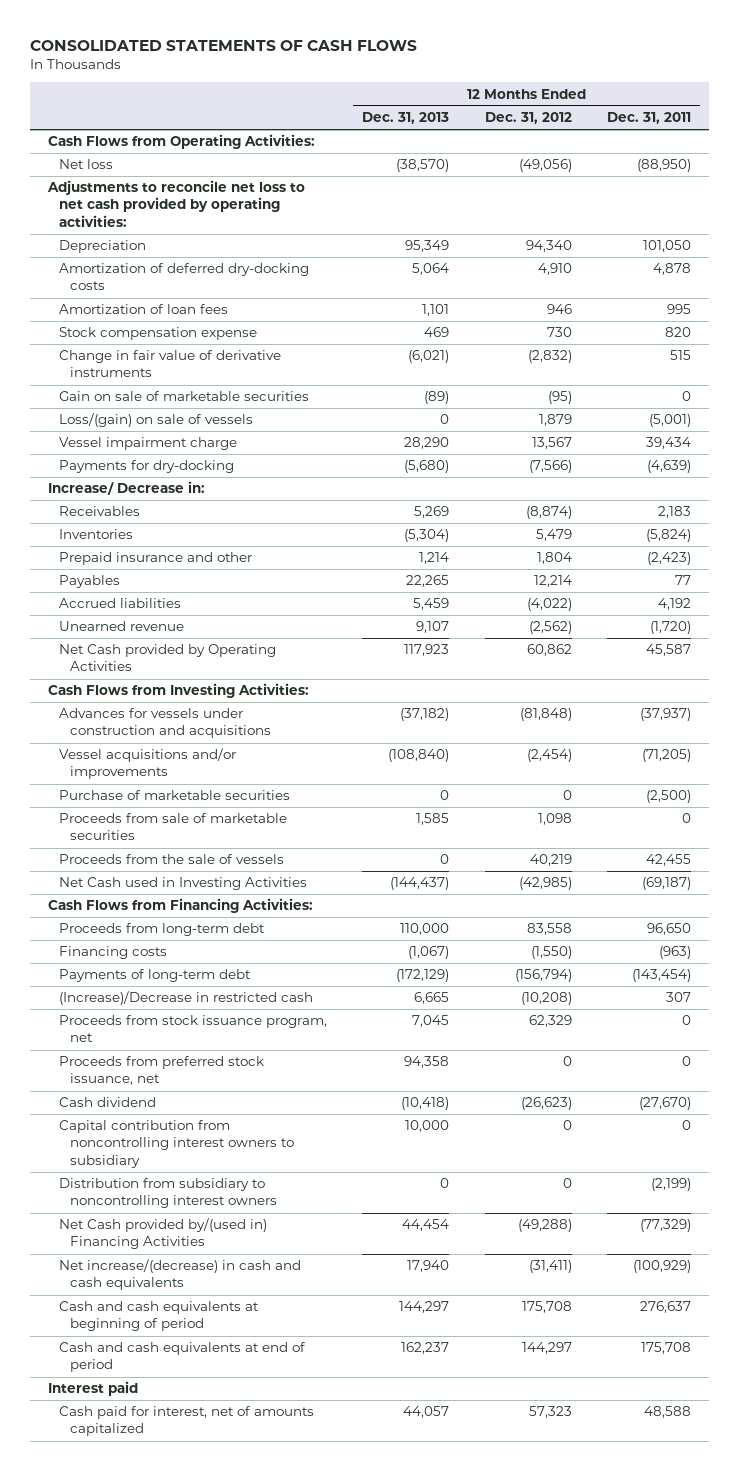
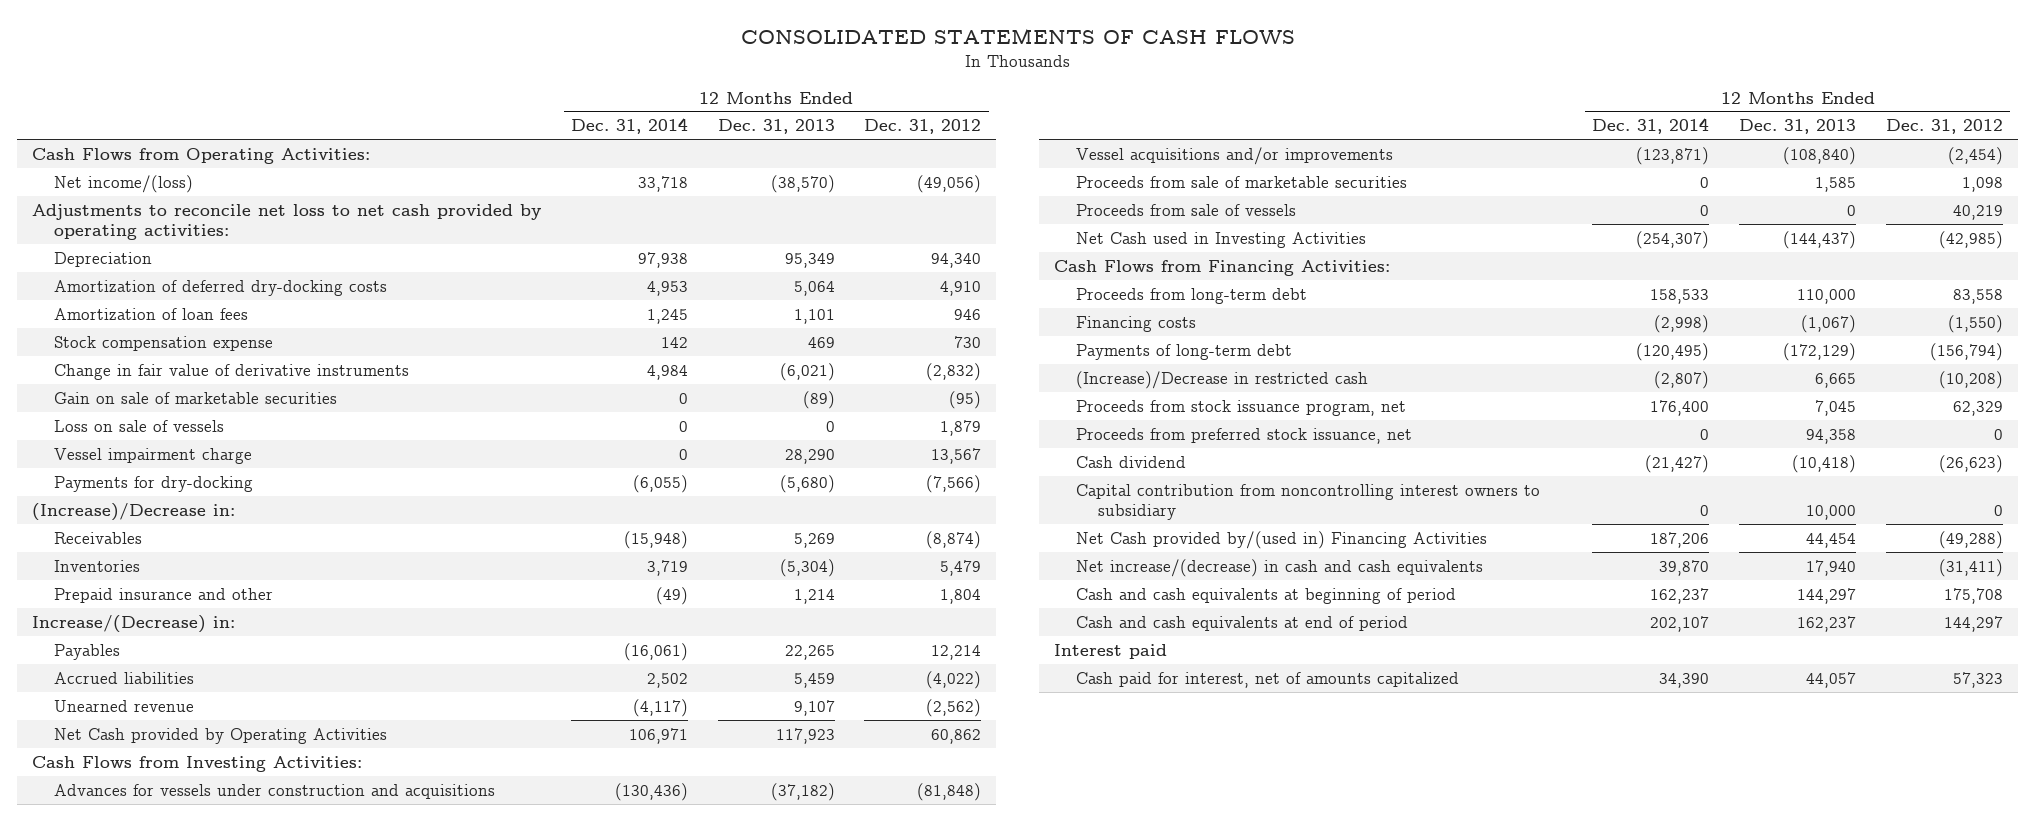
[606,111,691,124] Dec. 31, 2011 -> none
none -> [571,118,689,135] Dec. 31, 2014
[58,159,113,170] Net loss -> [54,174,194,193] Net income/(loss)
[58,413,253,428] Loss/(gain) on sale of vessels -> [54,419,225,432] Loss on sale of vessels
[47,481,205,496] Increase/ Decrease in: -> [32,502,236,521] (Increase)/Decrease in:
none -> [32,614,236,633] Increase/(Decrease) in:
[58,790,290,801] Purchase of marketable securities -> none
[58,854,284,865] Proceeds from the sale of vessels -> [1075,203,1296,216] Proceeds from sale of vessels
[58,1178,277,1209] Distribution from subsidiary to noncontrolling interest owners -> none

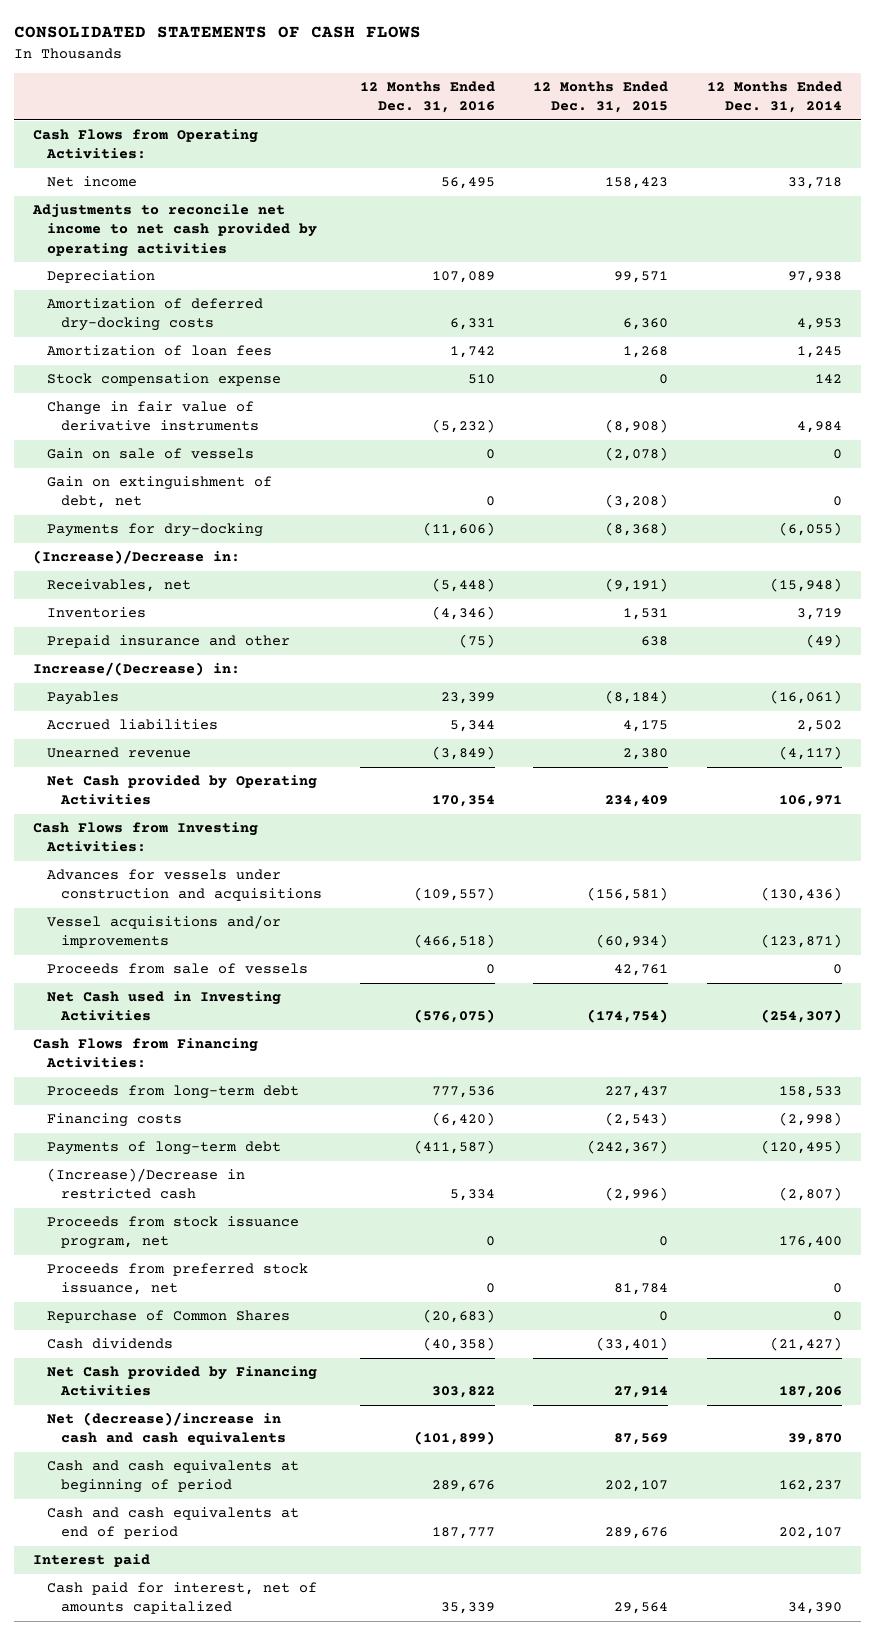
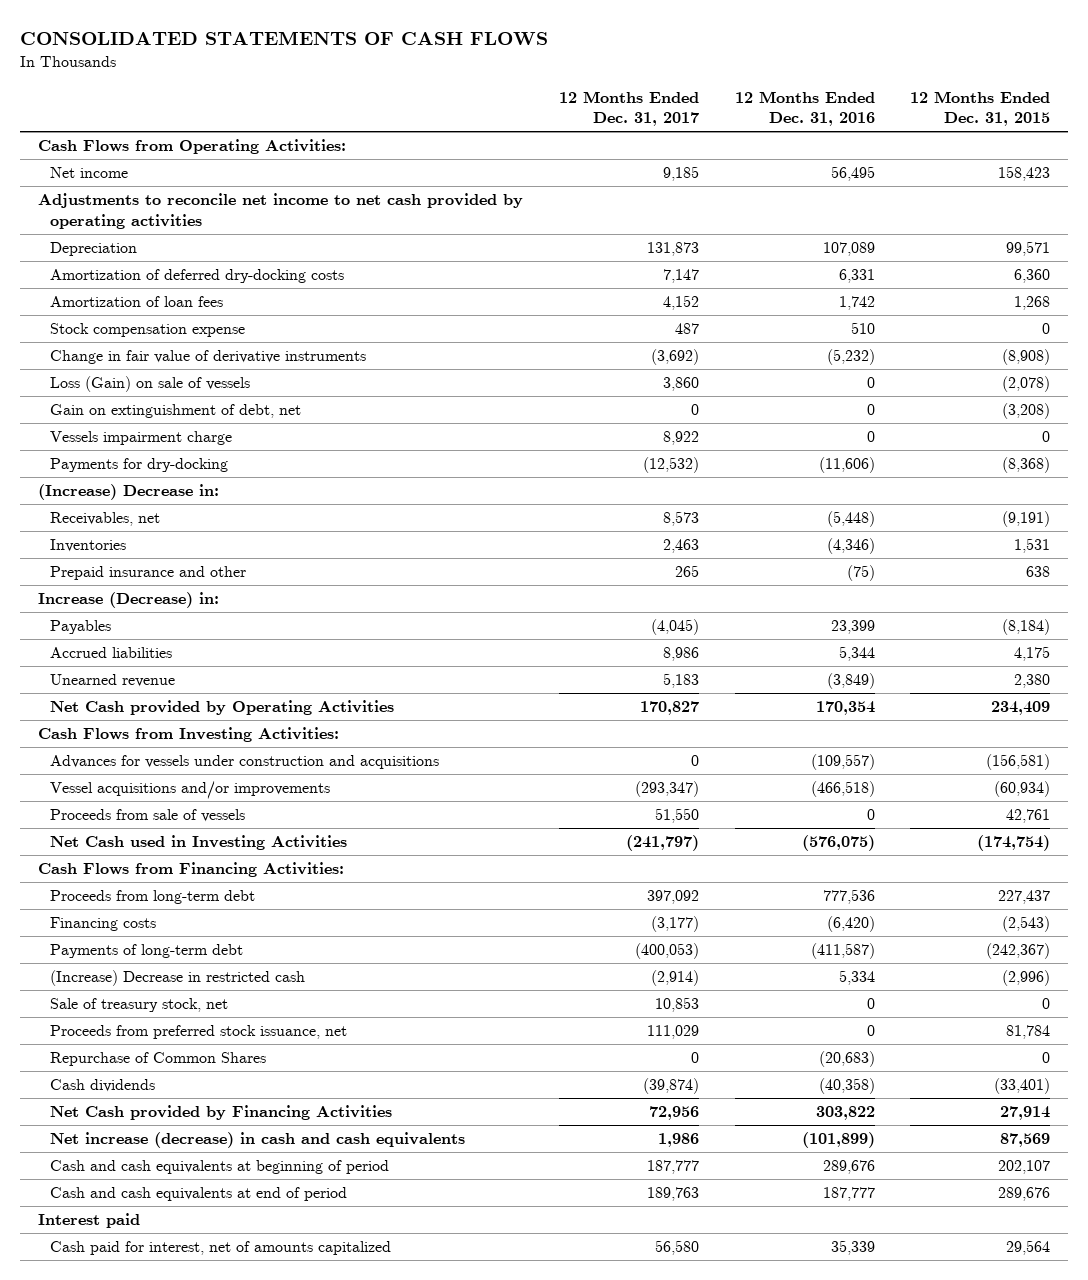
[706,81,842,114] 12 Months Ended Dec. 31, 2014 -> none
none -> [558,90,699,127] 12 Months Ended Dec. 31, 2017
[46,448,254,460] Gain on sale of vessels -> [49,376,250,393] Loss (Gain) on sale of vessels
none -> [49,431,232,446] Vessels impairment charge
[32,550,240,565] (Increase)/Decrease in: -> [38,484,220,501] (Increase) Decrease in:
[32,662,240,677] Increase/(Decrease) in: -> [38,592,220,609] Increase (Decrease) in:
[46,1216,299,1250] Proceeds from stock issuance program, net -> none
[46,1168,245,1200] (Increase)/Decrease in restricted cash -> [49,970,305,987] (Increase) Decrease in restricted cash
none -> [49,998,228,1013] Sale of treasury stock, net
[46,1412,287,1446] Net (decrease)/increase in cash and cash equivalents -> [49,1132,465,1149] Net increase (decrease) in cash and cash equivalents

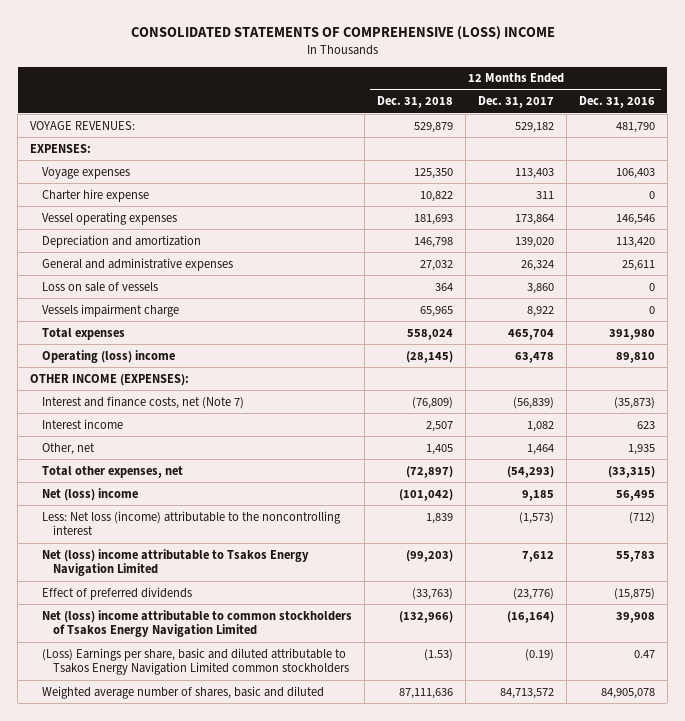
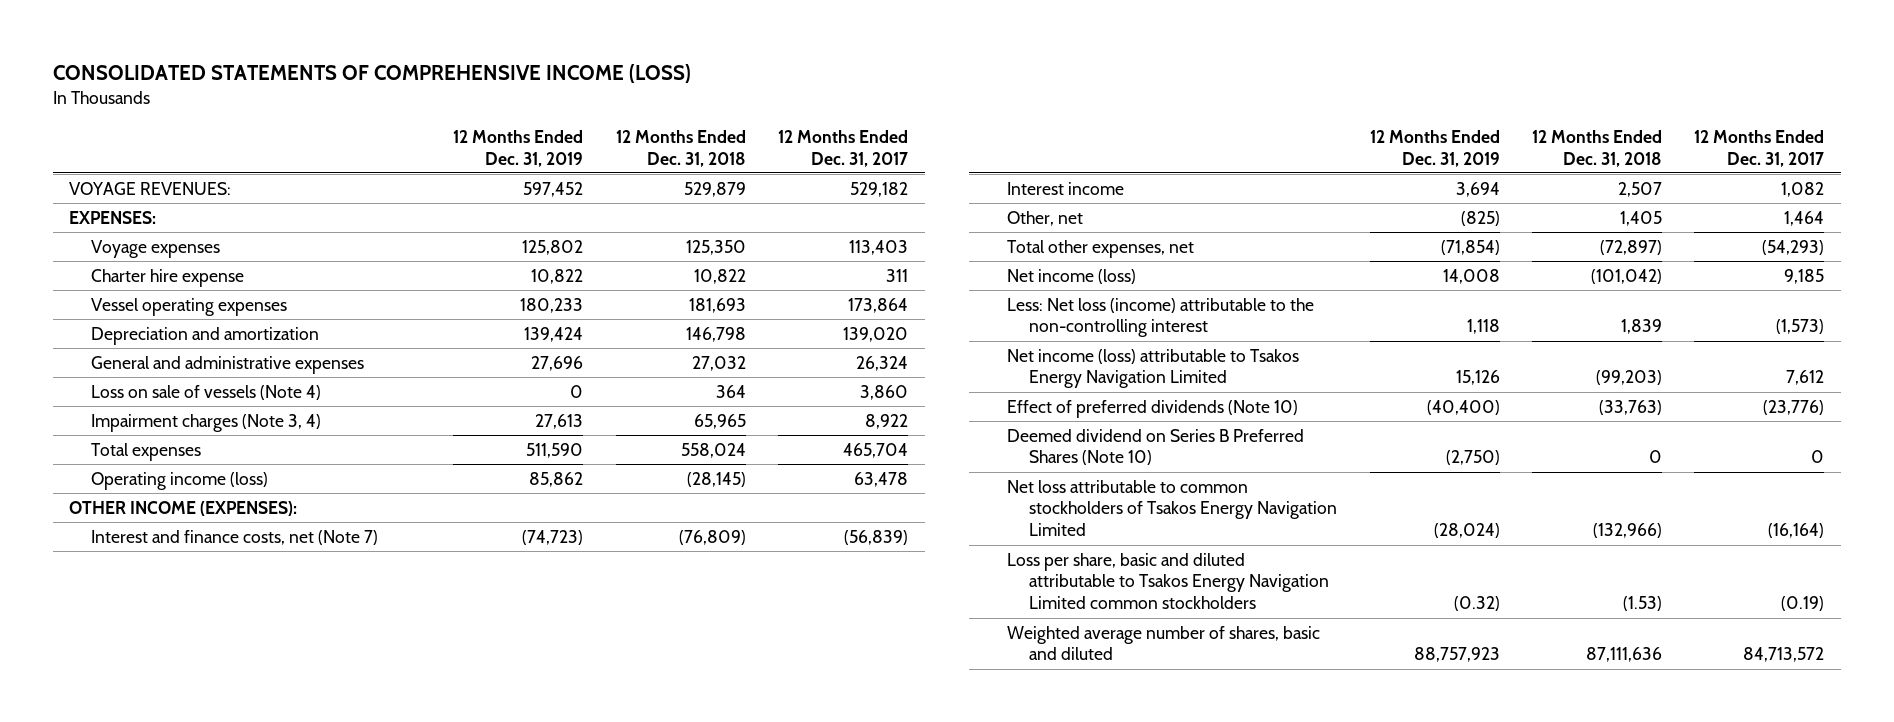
[130,26,555,41] CONSOLIDATED STATEMENTS OF COMPREHENSIVE (LOSS) INCOME -> [52,64,691,84] CONSOLIDATED STATEMENTS OF COMPREHENSIVE INCOME (LOSS)
[578,96,655,109] Dec. 31, 2016 -> none
none -> [453,129,584,167] 12 Months Ended Dec. 31, 2019
[41,281,158,292] Loss on sale of vessels -> [91,384,322,400] Loss on sale of vessels (Note 4)
[41,303,179,317] Vessels impairment charge -> [91,413,322,432] Impairment charges (Note 3, 4)
[41,349,175,363] Operating (loss) income -> [91,471,269,490] Operating income (loss)
[41,487,138,501] Net (loss) income -> [1007,268,1137,284] Net income (loss)
[41,510,341,536] Less: Net loss (income) attributable to the noncontrolling interest -> [1007,297,1315,338] Less: Net loss (income) attributable to the non-controlling interest
[41,548,309,577] Net (loss) income attributable to Tsakos Energy Navigation Limited -> [1007,348,1300,389] Net income (loss) attributable to Tsakos Energy Navigation Limited
[41,586,192,600] Effect of preferred dividends -> [1007,399,1299,418] Effect of preferred dividends (Note 10)
none -> [1007,428,1305,466] Deemed dividend on Series B Preferred Shares (Note 10)
[41,609,352,638] Net (loss) income attributable to common stockholders of Tsakos Energy Navigation Limited -> [1007,479,1338,537] Net loss attributable to common stockholders of Tsakos Energy Navigation Limited
[41,647,349,676] (Loss) Earnings per share, basic and diluted attributable to Tsakos Energy Navigation Limited common stockholders -> [1007,552,1330,610] Loss per share, basic and diluted attributable to Tsakos Energy Navigation Limited common stockholders

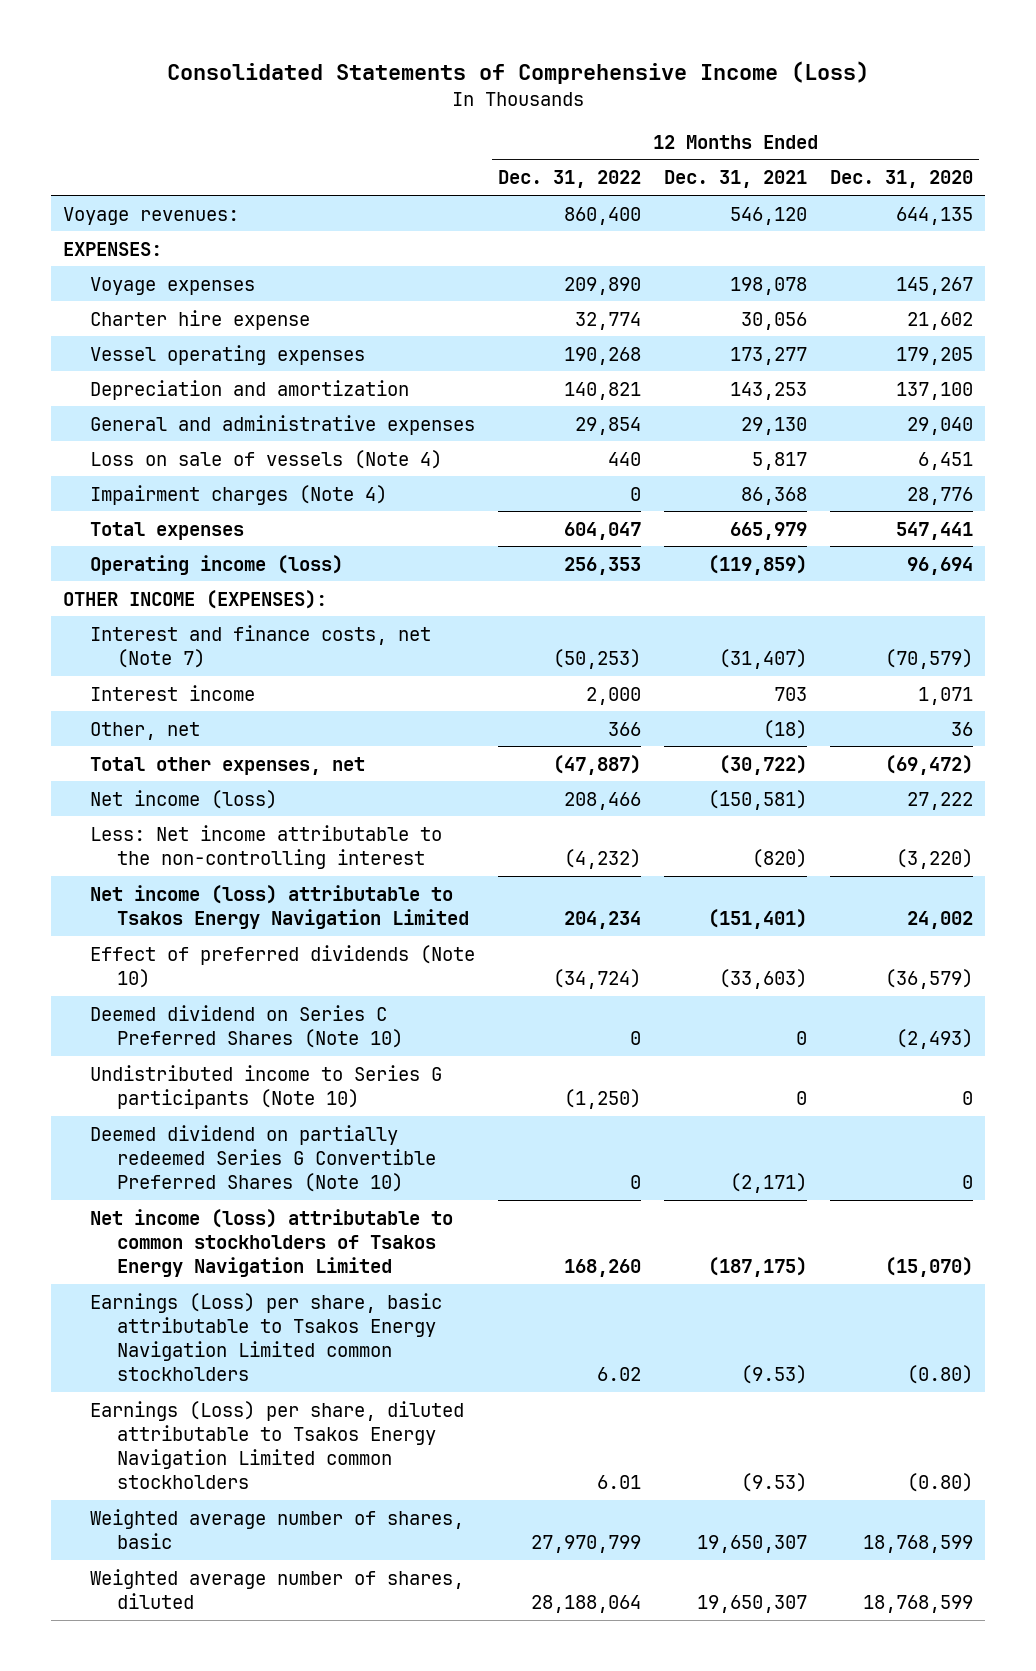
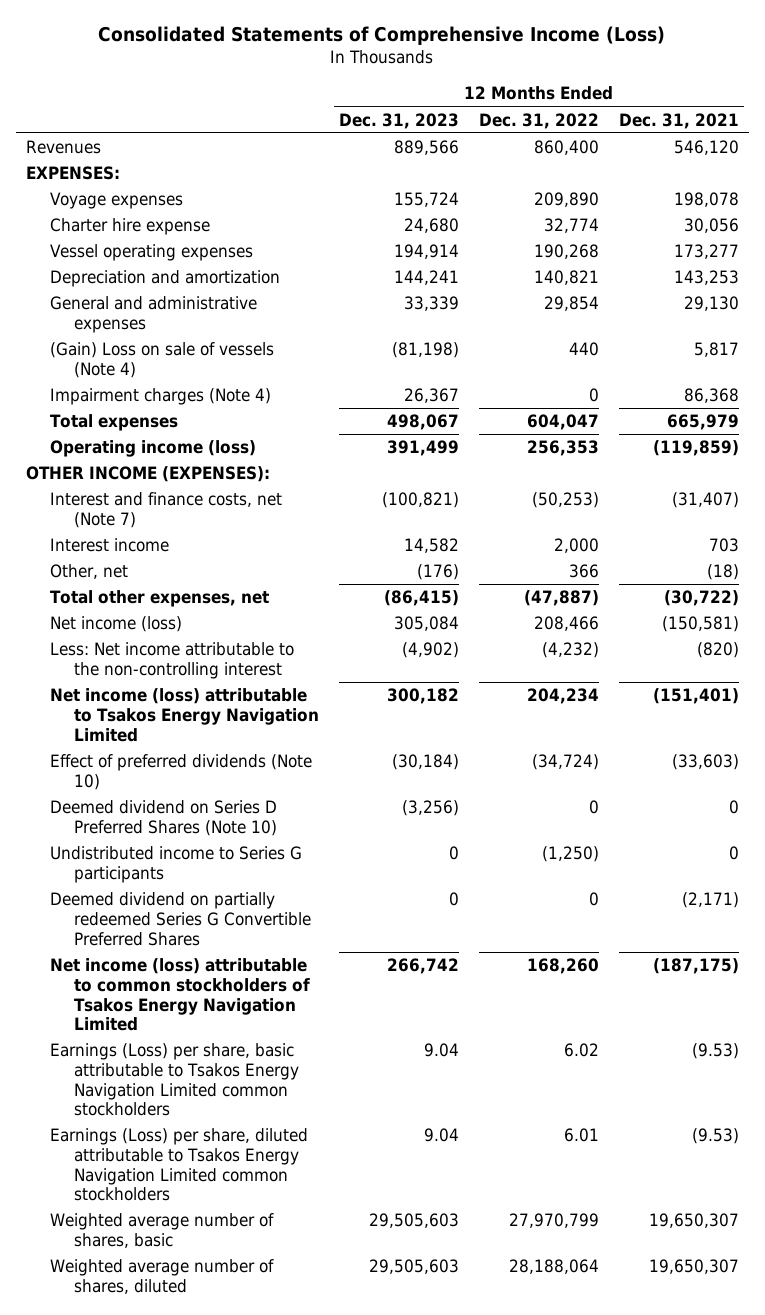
[830,170,974,189] Dec. 31, 2020 -> none
none -> [339,112,460,129] Dec. 31, 2023
[62,206,239,225] Voyage revenues: -> [25,140,101,155] Revenues
[89,449,442,469] Loss on sale of vessels (Note 4) -> [49,342,274,378] (Gain) Loss on sale of vessels (Note 4)
[89,1004,404,1048] Deemed dividend on Series C Preferred Shares (Note 10) -> [49,800,278,836] Deemed dividend on Series D Preferred Shares (Note 10)
[89,1064,442,1109] Undistributed income to Series G participants (Note 10) -> [49,846,302,883] Undistributed income to Series G participants
[89,1124,437,1192] Deemed dividend on partially redeemed Series G Convertible Preferred Shares (Note 10) -> [49,892,312,946] Deemed dividend on partially redeemed Series G Convertible Preferred Shares

